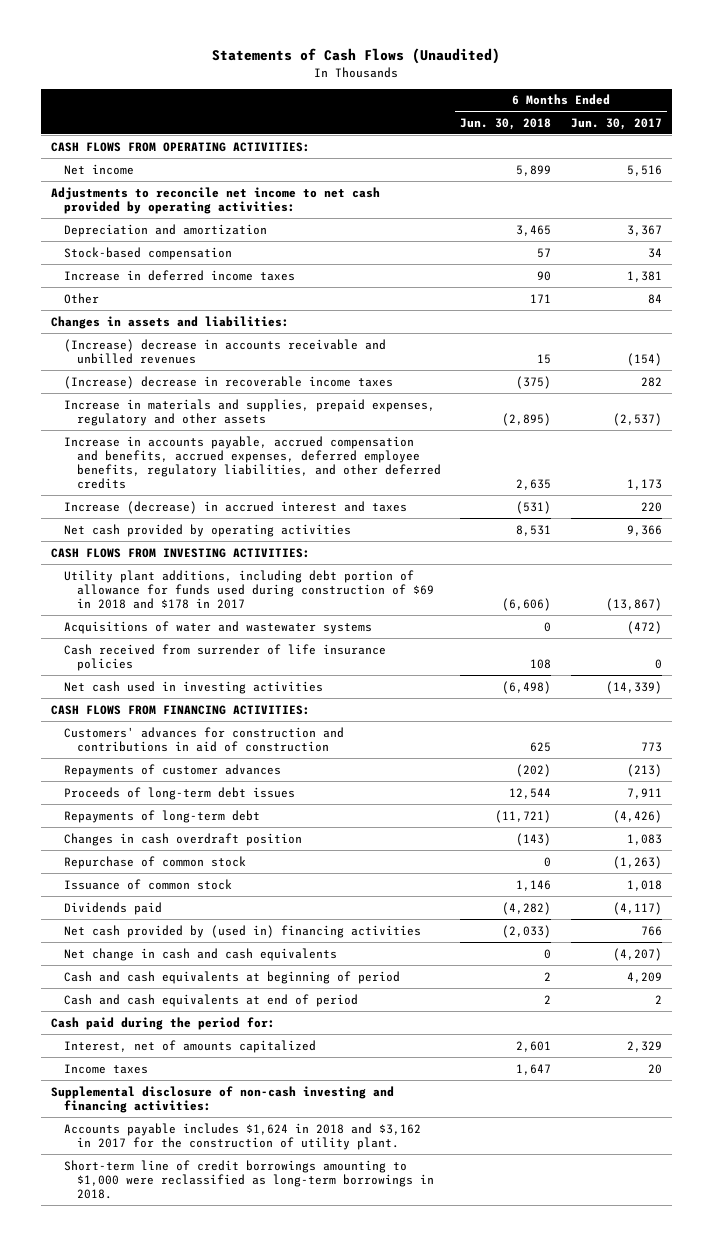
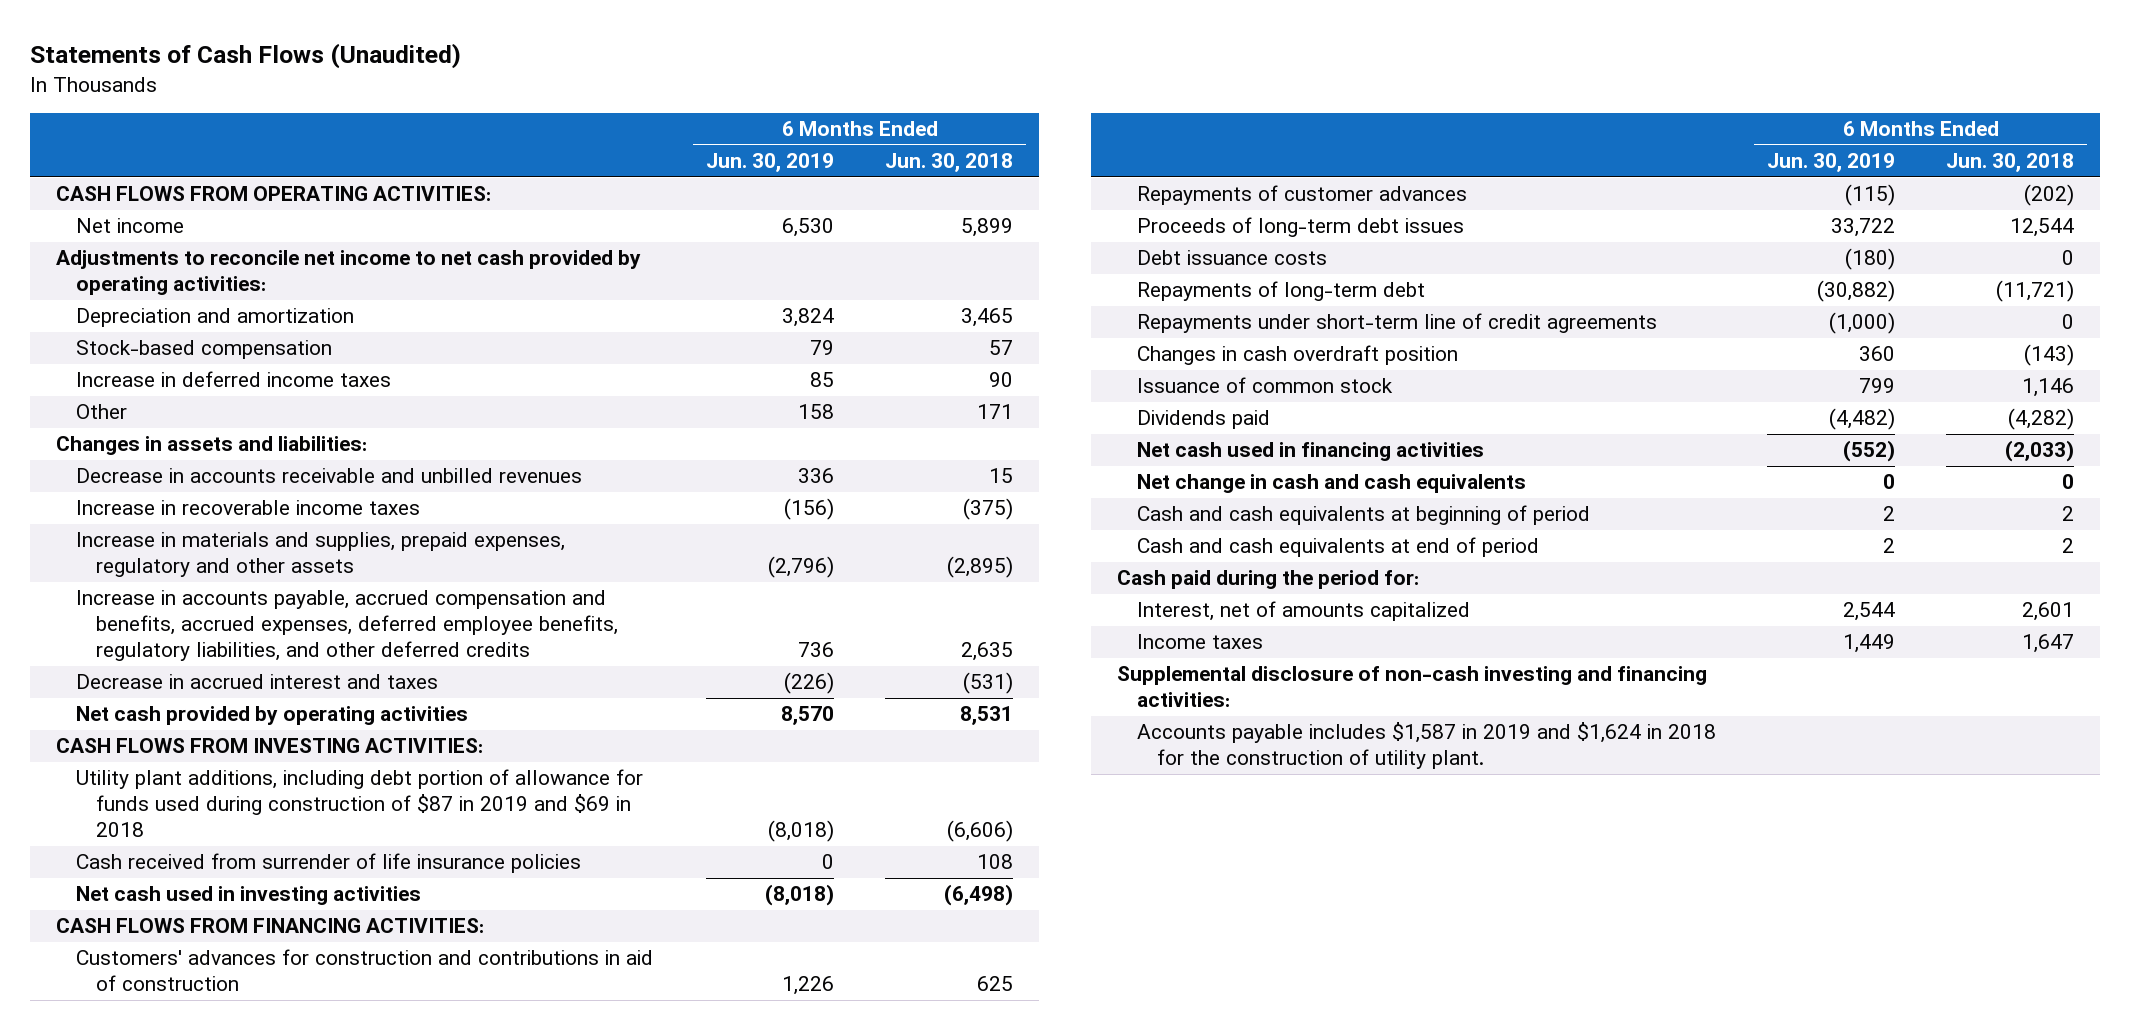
[570,117,662,130] Jun. 30, 2017 -> none
none -> [706,153,835,173] Jun. 30, 2019
[63,338,386,364] (Increase) decrease in accounts receivable and unbilled revenues -> [76,468,583,484] Decrease in accounts receivable and unbilled revenues
[63,375,393,389] (Increase) decrease in recoverable income taxes -> [76,500,421,516] Increase in recoverable income taxes
[63,500,407,514] Increase (decrease) in accrued interest and taxes -> [76,674,439,690] Decrease in accrued interest and taxes
[63,620,372,634] Acquisitions of water and wastewater systems -> none
[63,569,434,610] Utility plant additions, including debt portion of allowance for funds used during construction of $69 in 2018 and $178 in 2017 -> [76,769,644,838] Utility plant additions, including debt portion of allowance for funds used during construction of $87 in 2019 and $69 in 2018
none -> [1137,250,1328,266] Debt issuance costs
none -> [1137,313,1658,334] Repayments under short-term line of credit agreements
[63,855,246,869] Repurchase of common stock -> none
[63,924,421,938] Net cash provided by (used in) financing activities -> [1137,442,1485,462] Net cash used in financing activities
[63,1159,434,1200] Short-term line of credit borrowings amounting to $1,000 were reclassified as long-term borrowings in 2018. -> none
[63,1122,421,1150] Accounts payable includes $1,624 in 2018 and $3,162 in 2017 for the construction of utility plant. -> [1137,722,1717,770] Accounts payable includes $1,587 in 2019 and $1,624 in 2018 for the construction of utility plant.

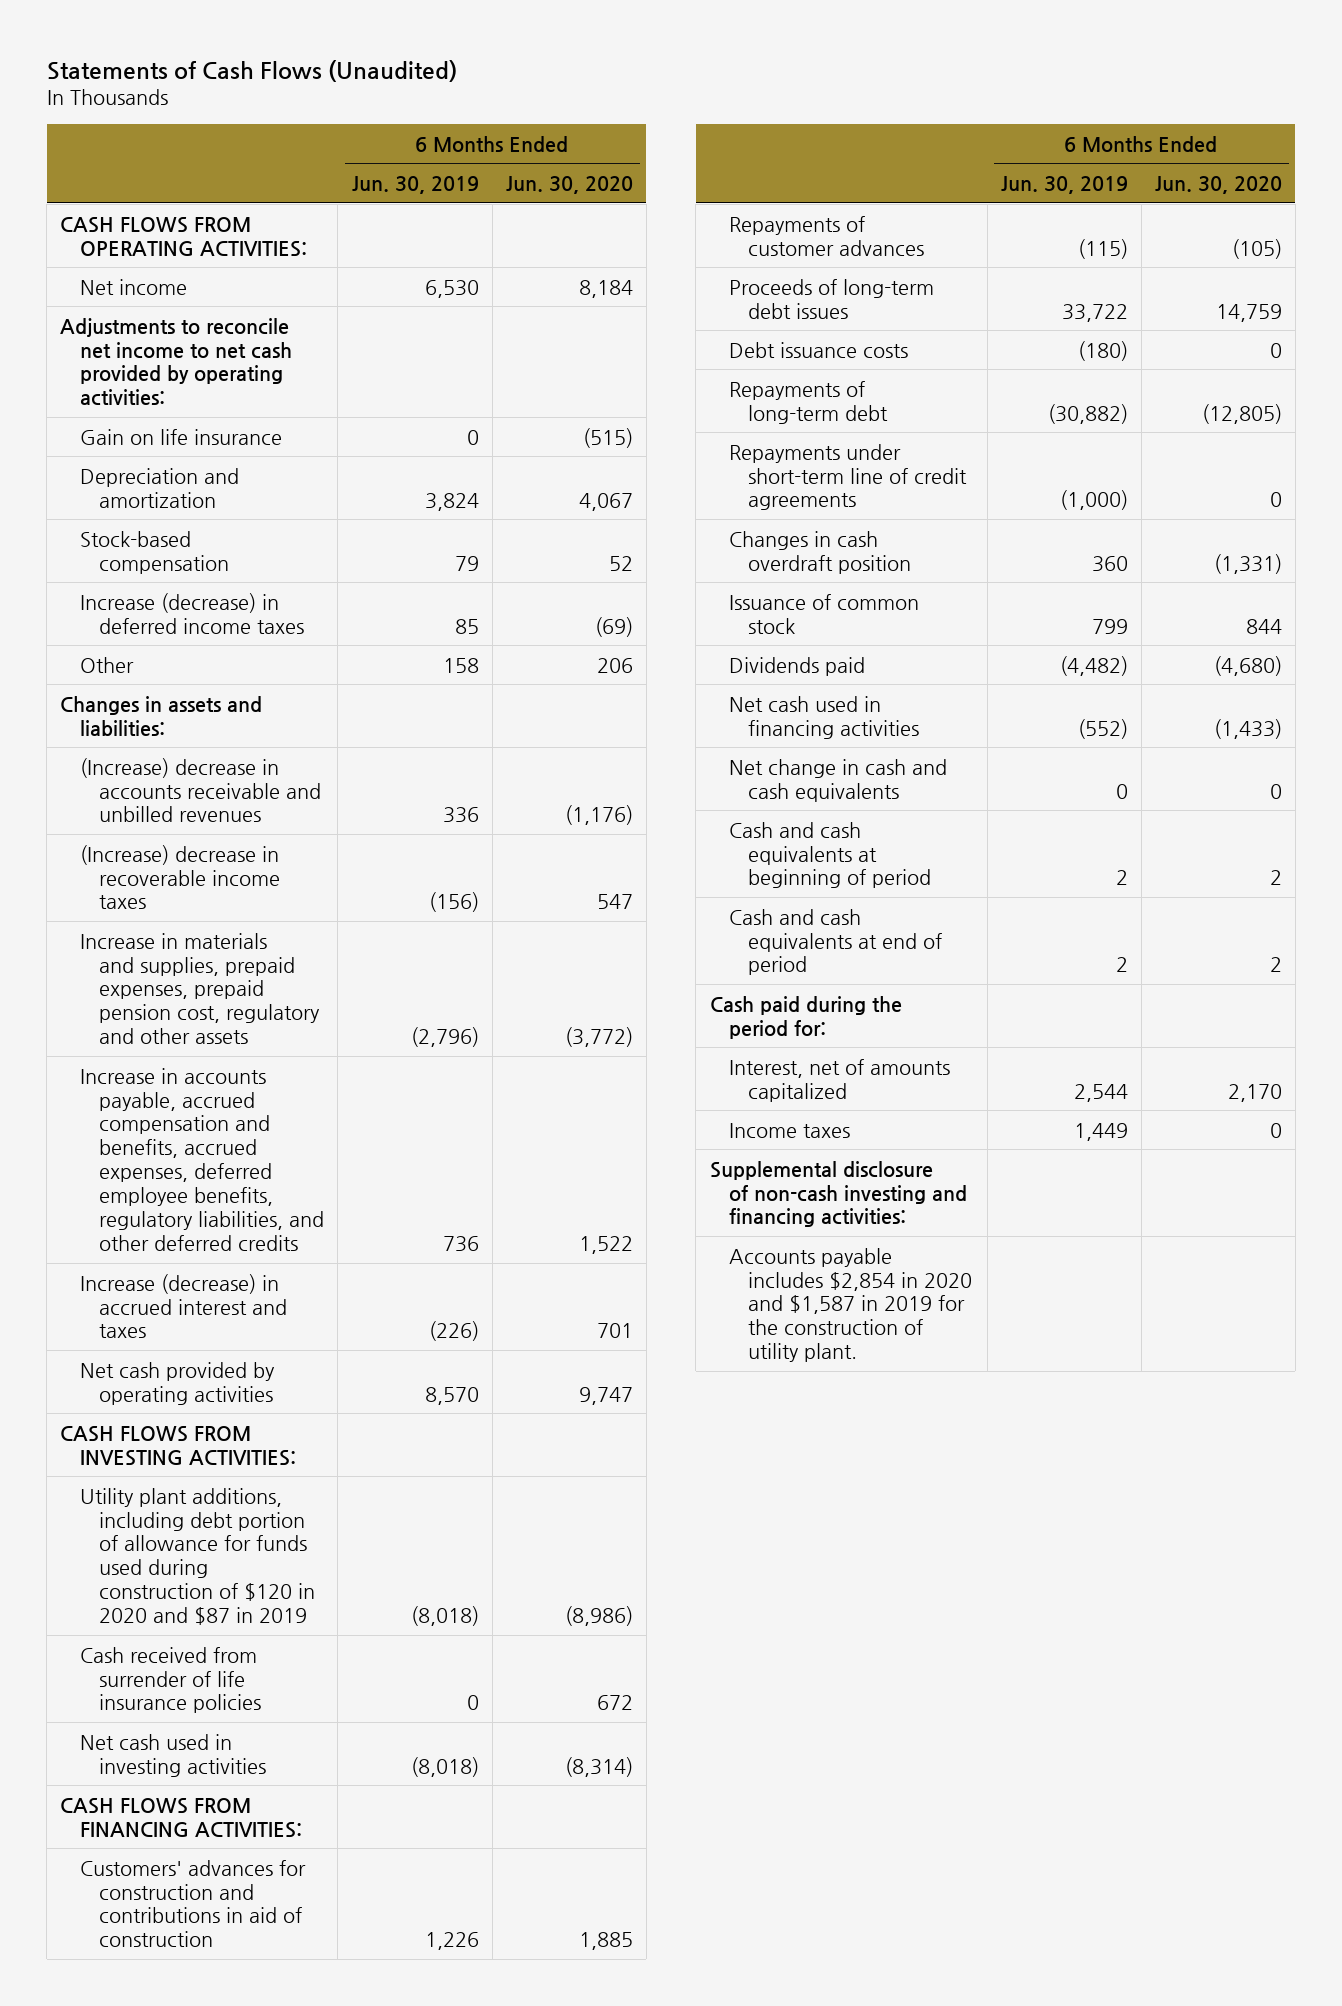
[885,153,1014,173] Jun. 30, 2018 -> none
none -> [505,176,633,195] Jun. 30, 2020
none -> [79,428,282,445] Gain on life insurance
[76,371,392,388] Increase in deferred income taxes -> [79,592,305,634] Increase (decrease) in deferred income taxes
[76,468,583,484] Decrease in accounts receivable and unbilled revenues -> [79,757,322,823] (Increase) decrease in accounts receivable and unbilled revenues
[76,500,421,516] Increase in recoverable income taxes -> [79,844,281,910] (Increase) decrease in recoverable income taxes
[76,532,566,578] Increase in materials and supplies, prepaid expenses, regulatory and other assets -> [79,932,321,1045] Increase in materials and supplies, prepaid expenses, prepaid pension cost, regulatory and other assets
[76,674,439,690] Decrease in accrued interest and taxes -> [79,1273,288,1339] Increase (decrease) in accrued interest and taxes
[76,769,644,838] Utility plant additions, including debt portion of allowance for funds used during construction of $87 in 2019 and $69 in 2018 -> [79,1487,316,1626] Utility plant additions, including debt portion of allowance for funds used during construction of $120 in 2020 and $87 in 2019
[1137,722,1717,770] Accounts payable includes $1,587 in 2019 and $1,624 in 2018 for the construction of utility plant. -> [728,1247,973,1363] Accounts payable includes $2,854 in 2020 and $1,587 in 2019 for the construction of utility plant.

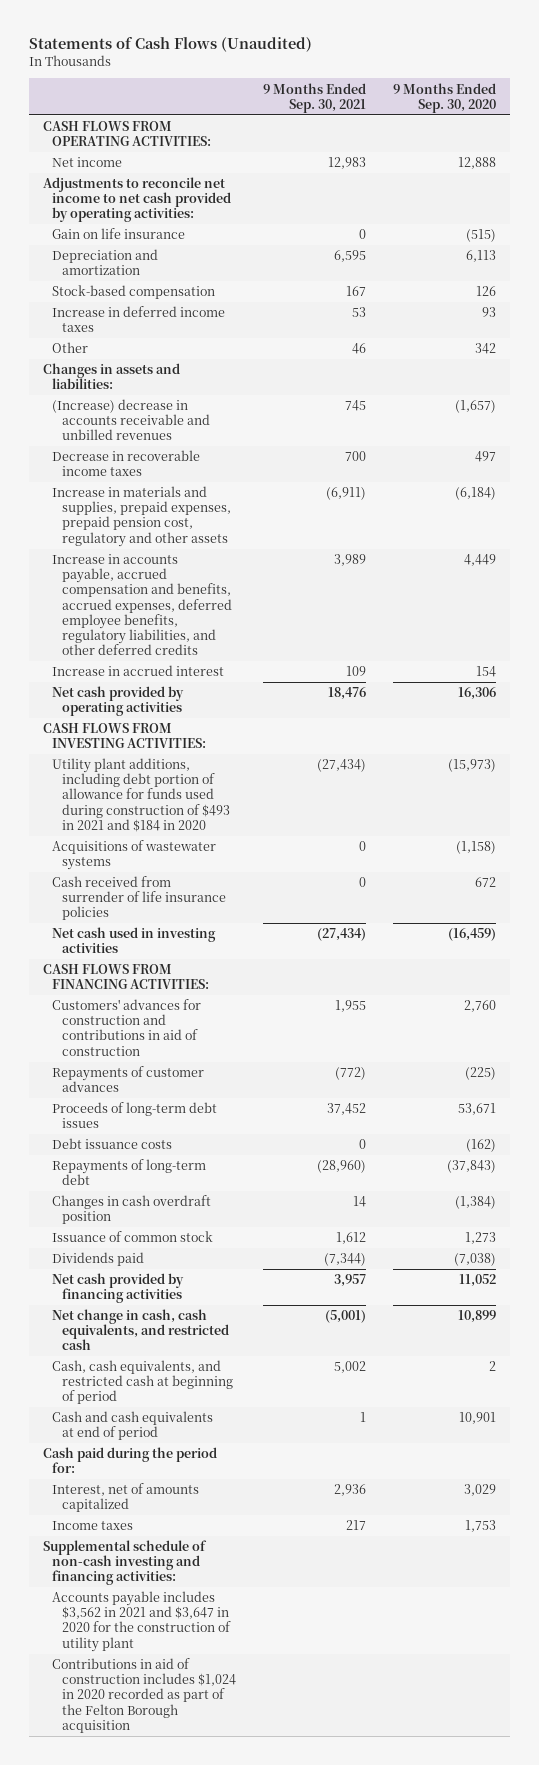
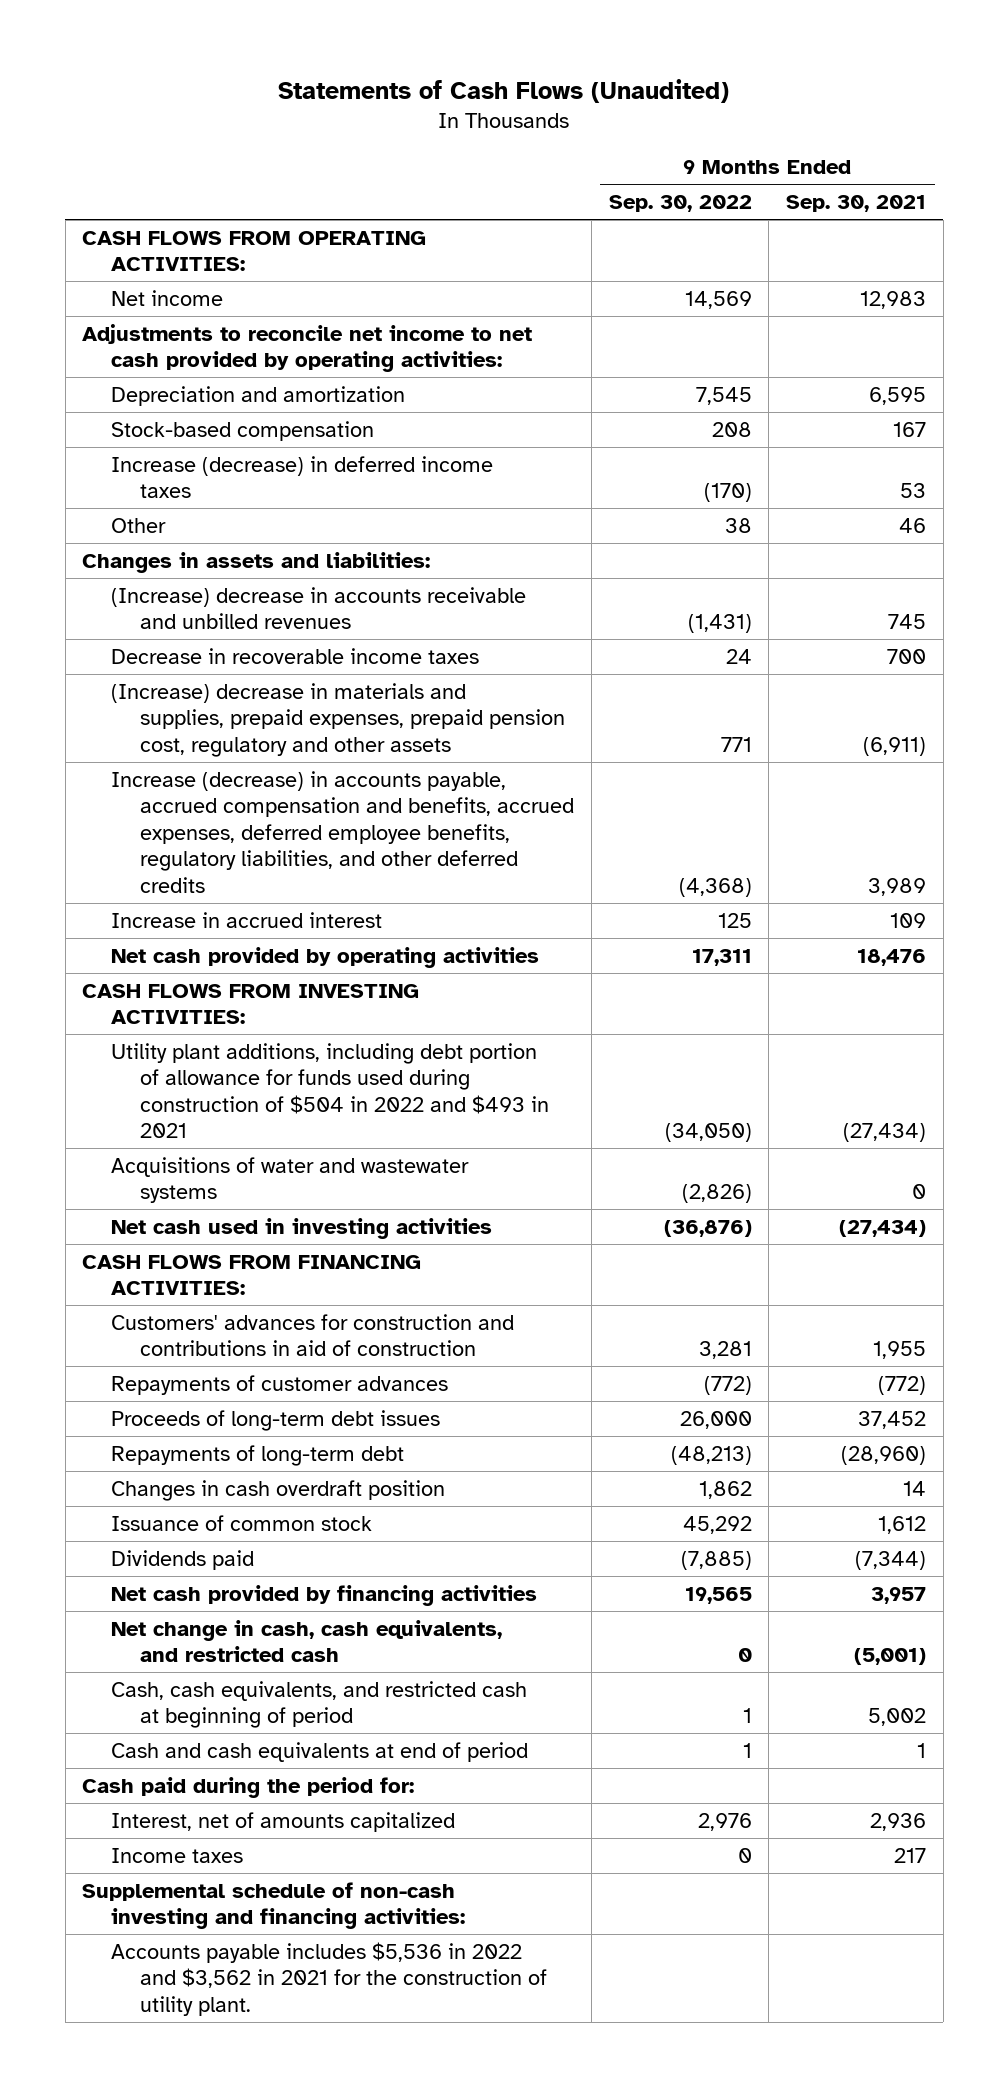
[393,82,497,113] 9 Months Ended Sep. 30, 2020 -> none
none -> [608,195,752,213] Sep. 30, 2022
[52,228,186,240] Gain on life insurance -> none
[52,306,226,333] Increase in deferred income taxes -> [111,455,494,499] Increase (decrease) in deferred income taxes
[52,486,231,547] Increase in materials and supplies, prepaid expenses, prepaid pension cost, regulatory and other assets -> [111,682,566,757] (Increase) decrease in materials and supplies, prepaid expenses, prepaid pension cost, regulatory and other assets
[52,554,232,655] Increase in accounts payable, accrued compensation and benefits, accrued expenses, deferred employee benefits, regulatory liabilities, and other deferred credits -> [111,770,575,893] Increase (decrease) in accounts payable, accrued compensation and benefits, accrued expenses, deferred employee benefits, regulatory liabilities, and other deferred credits
[52,876,226,921] Cash received from surrender of life insurance policies -> none
[52,758,230,832] Utility plant additions, including debt portion of allowance for funds used during construction of $493 in 2021 and $184 in 2020 -> [111,1042,550,1139] Utility plant additions, including debt portion of allowance for funds used during construction of $504 in 2022 and $493 in 2021
[52,840,217,871] Acquisitions of wastewater systems -> [111,1156,470,1204] Acquisitions of water and wastewater systems
[52,1138,173,1150] Debt issuance costs -> none
[52,1658,236,1733] Contributions in aid of construction includes $1,024 in 2020 recorded as part of the Felton Borough acquisition -> none
[52,1591,231,1652] Accounts payable includes $3,562 in 2021 and $3,647 in 2020 for the construction of utility plant -> [111,1941,548,2016] Accounts payable includes $5,536 in 2022 and $3,562 in 2021 for the construction of utility plant.

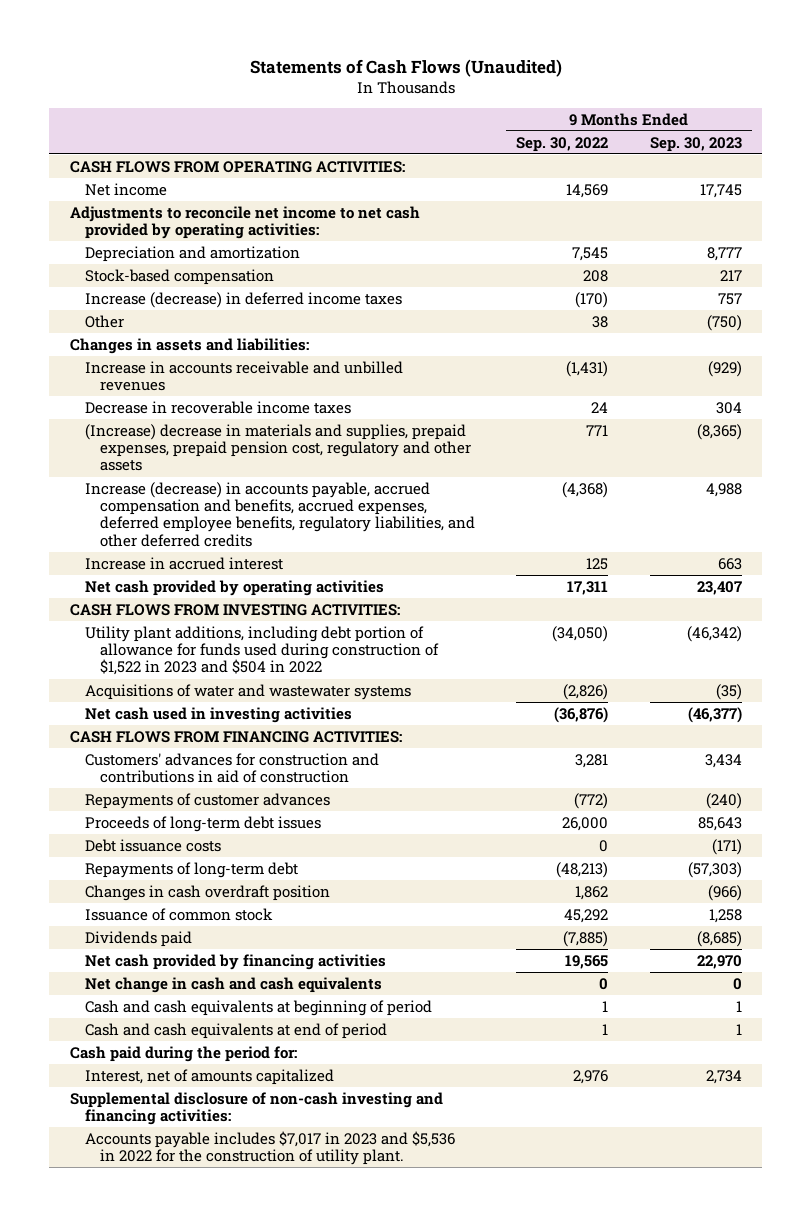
[786,195,927,213] Sep. 30, 2021 -> none
none -> [649,136,742,152] Sep. 30, 2023
[111,586,527,630] (Increase) decrease in accounts receivable and unbilled revenues -> [84,360,403,392] Increase in accounts receivable and unbilled revenues
[111,1042,550,1139] Utility plant additions, including debt portion of allowance for funds used during construction of $504 in 2022 and $493 in 2021 -> [84,625,439,676] Utility plant additions, including debt portion of allowance for funds used during construction of $1,522 in 2023 and $504 in 2022
none -> [84,838,221,852] Debt issuance costs
[111,1619,503,1663] Net change in cash, cash equivalents, and restricted cash -> [84,976,382,993] Net change in cash and cash equivalents
[111,1680,528,1729] Cash, cash equivalents, and restricted cash at beginning of period -> [84,999,432,1016] Cash and cash equivalents at beginning of period
[111,1847,244,1863] Income taxes -> none
[82,1881,466,1930] Supplemental schedule of non-cash investing and financing activities: -> [70,1091,444,1126] Supplemental disclosure of non-cash investing and financing activities:
[111,1941,548,2016] Accounts payable includes $5,536 in 2022 and $3,562 in 2021 for the construction of utility plant. -> [84,1130,455,1166] Accounts payable includes $7,017 in 2023 and $5,536 in 2022 for the construction of utility plant.

